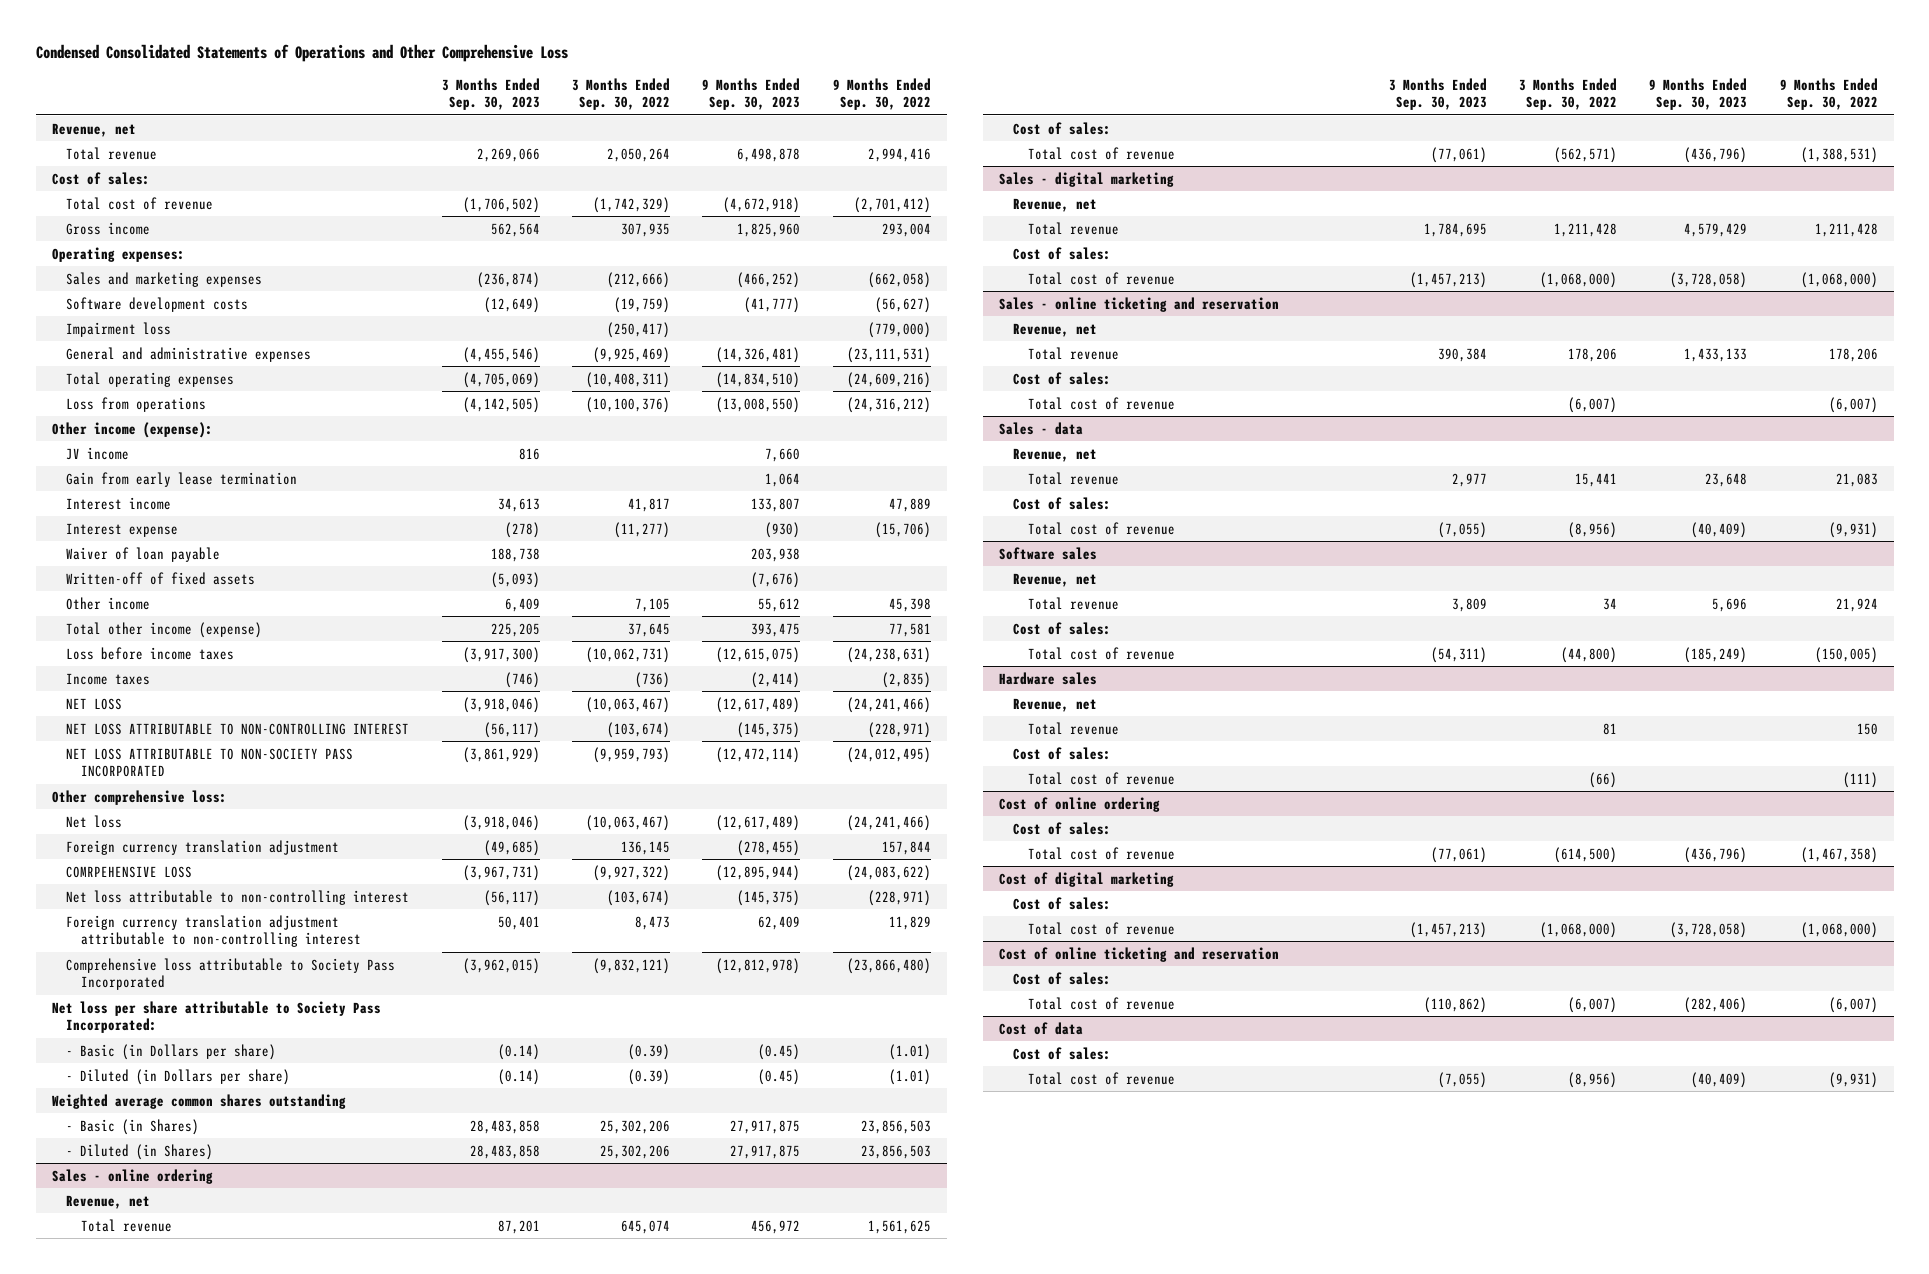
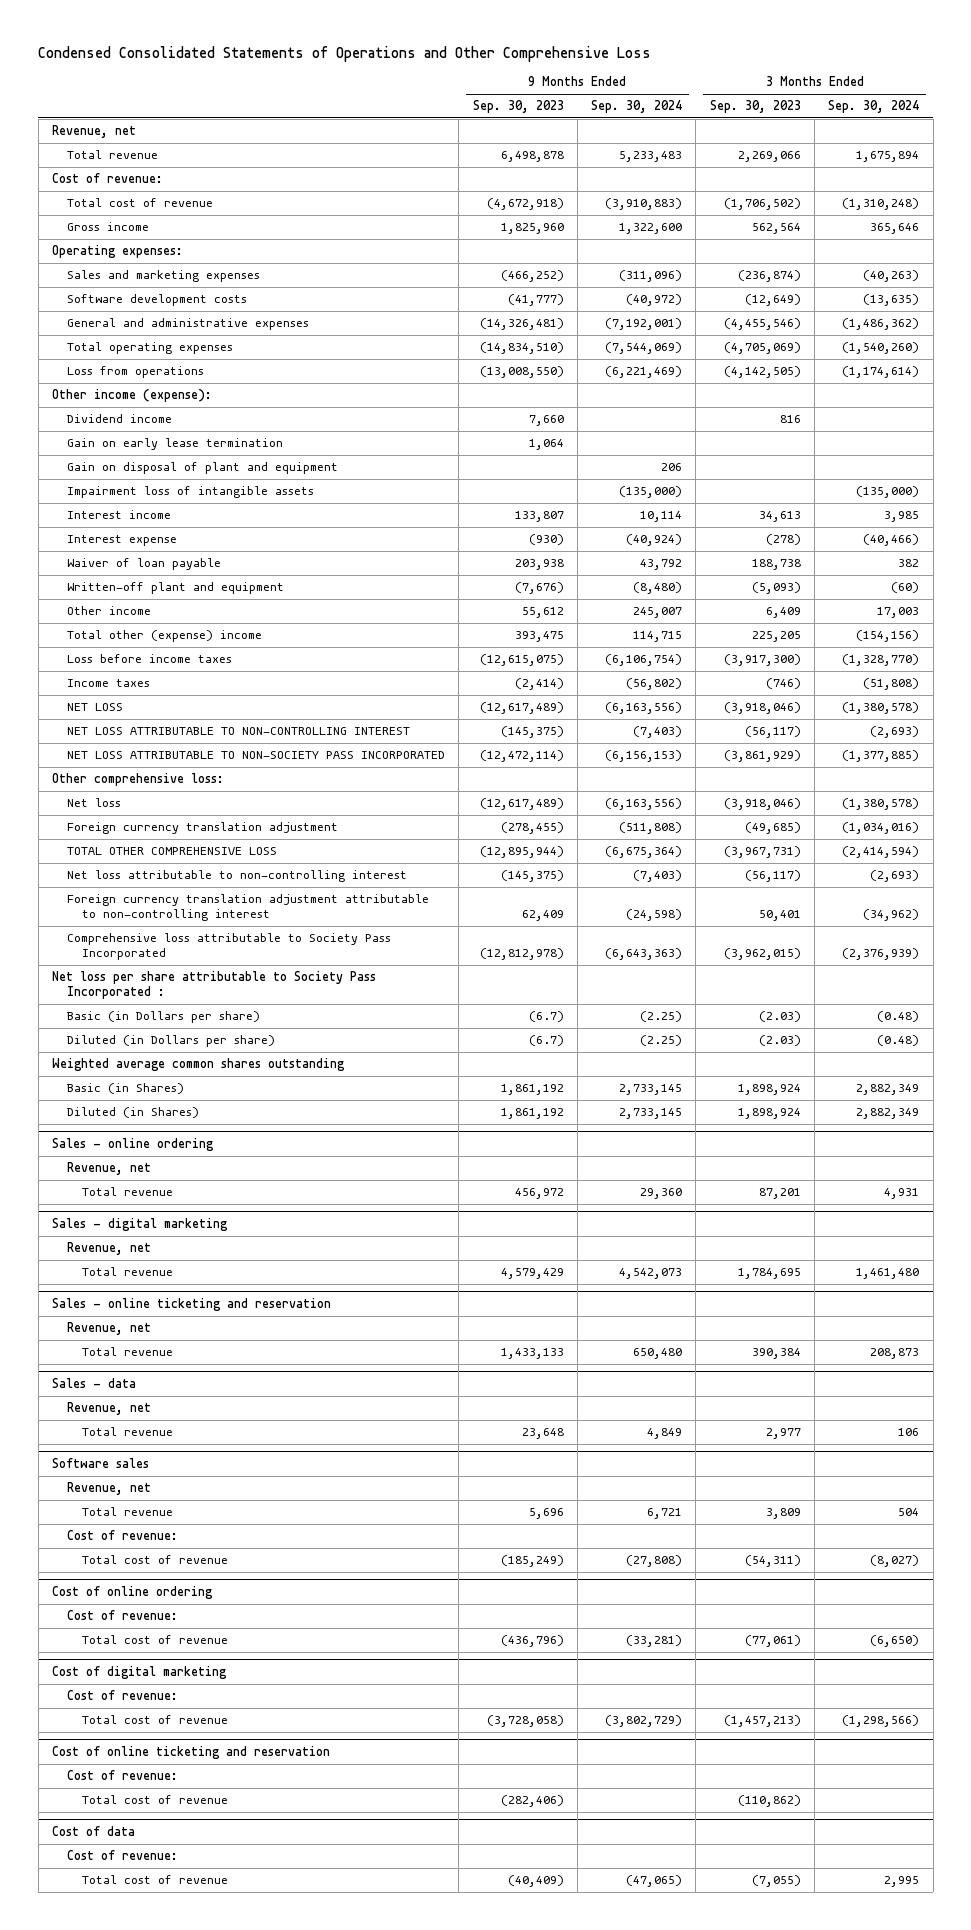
[572,77,671,110] 3 Months Ended Sep. 30, 2022 -> none
[832,77,931,110] 9 Months Ended Sep. 30, 2022 -> none
none -> [591,100,683,114] Sep. 30, 2024
none -> [828,100,920,114] Sep. 30, 2024
[51,171,150,185] Cost of sales: -> [51,173,163,184] Cost of revenue:
[66,321,172,337] Impairment loss -> none
[66,446,130,460] JV income -> [66,414,172,424] Dividend income
[66,471,298,487] Gain from early lease termination -> [66,438,283,451] Gain on early lease termination
none -> [66,462,338,475] Gain on disposal of plant and equipment
none -> [66,486,314,499] Impairment loss of intangible assets
[66,571,256,585] Written-off of fixed assets -> [66,582,284,595] Written-off plant and equipment
[66,621,263,638] Total other income (expense) -> [66,630,262,643] Total other (expense) income
[66,865,193,878] COMRPEHENSIVE LOSS -> [66,847,277,856] TOTAL OTHER COMPREHENSIVE LOSS
[51,1000,381,1033] Net loss per share attributable to Society Pass Incorporated: -> [51,971,376,1000] Net loss per share attributable to Society Pass Incorporated :
[66,1043,277,1060] - Basic (in Dollars per share) -> [66,1011,260,1024] Basic (in Dollars per share)
[497,1043,540,1060] (0.14) -> [758,1011,801,1023] (2.03)
[758,1043,801,1060] (0.45) -> [528,1011,564,1023] (6.7)
[66,1068,291,1085] - Diluted (in Dollars per share) -> [66,1035,275,1048] Diluted (in Dollars per share)
[497,1068,540,1085] (0.14) -> [758,1035,801,1047] (2.03)
[758,1068,801,1085] (0.45) -> [528,1035,564,1047] (6.7)
[66,1118,200,1135] - Basic (in Shares) -> [66,1083,184,1095] Basic (in Shares)
[469,1119,540,1134] 28,483,858 -> [737,1084,801,1096] 1,898,924
[730,1119,801,1134] 27,917,875 -> [500,1084,564,1096] 1,861,192
[66,1143,214,1160] - Diluted (in Shares) -> [66,1107,199,1119] Diluted (in Shares)
[469,1144,540,1159] 28,483,858 -> [737,1108,801,1120] 1,898,924
[730,1144,801,1159] 27,917,875 -> [500,1108,564,1120] 1,861,192
[1013,121,1112,135] Cost of sales: -> none
[1028,146,1176,160] Total cost of revenue -> none
[1013,246,1112,260] Cost of sales: -> none
[1028,271,1176,285] Total cost of revenue -> none
[1013,371,1112,385] Cost of sales: -> none
[1028,396,1176,410] Total cost of revenue -> none
[1013,496,1112,510] Cost of sales: -> none
[1028,521,1176,535] Total cost of revenue -> none
[1013,621,1112,635] Cost of sales: -> [66,1530,178,1541] Cost of revenue:
[998,671,1097,685] Hardware sales -> none
[1013,697,1098,712] Revenue, net -> none
[1028,721,1120,735] Total revenue -> none
[1013,746,1112,760] Cost of sales: -> none
[1028,771,1176,785] Total cost of revenue -> none
[1013,821,1112,835] Cost of sales: -> [66,1610,178,1621] Cost of revenue:
[1013,896,1112,910] Cost of sales: -> [66,1690,178,1701] Cost of revenue:
[1013,971,1112,985] Cost of sales: -> [66,1770,178,1781] Cost of revenue:
[1013,1046,1112,1060] Cost of sales: -> [66,1850,178,1861] Cost of revenue:

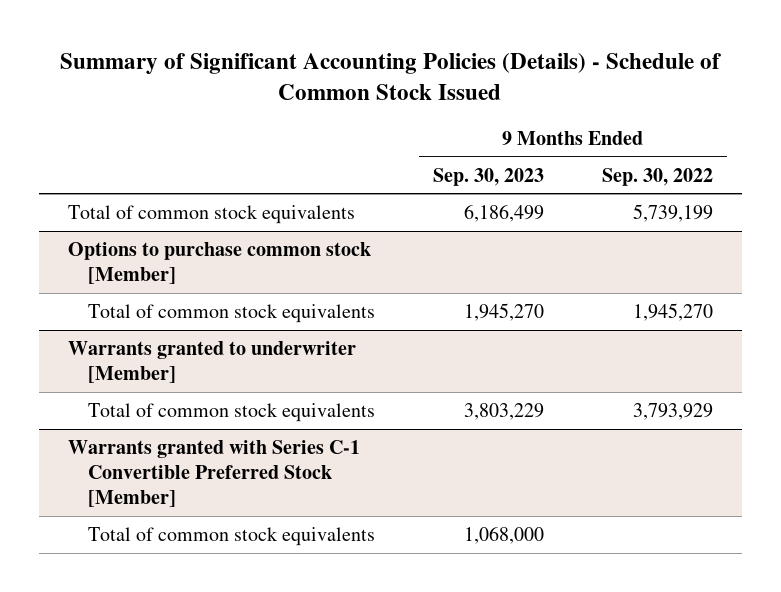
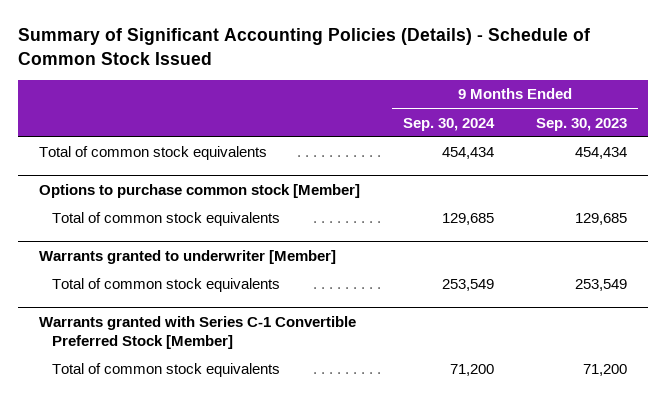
[601,167,713,186] Sep. 30, 2022 -> none
none -> [402,117,495,131] Sep. 30, 2024
[464,203,545,222] 6,186,499 -> [575,147,628,160] 454,434
[464,302,545,321] 1,945,270 -> [575,213,628,226] 129,685
[464,402,545,420] 3,803,229 -> [575,279,628,292] 253,549
[464,525,545,544] 1,068,000 -> [583,364,628,377] 71,200

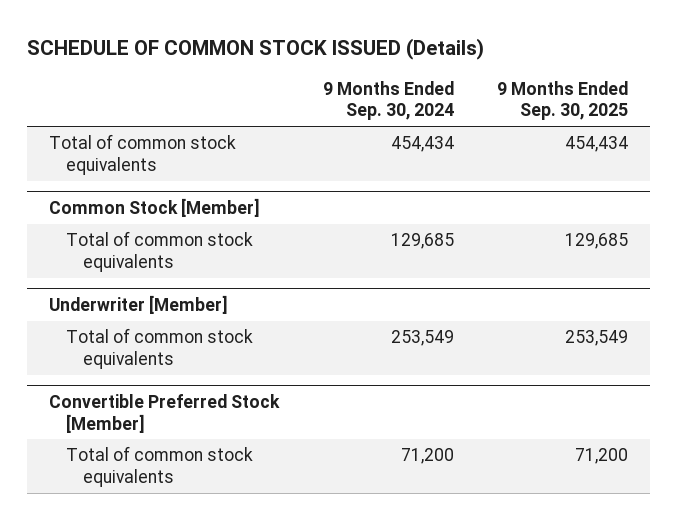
[17,28,590,65] Summary of Significant Accounting Policies (Details) - Schedule of Common Stock Issued -> [27,37,485,60] SCHEDULE OF COMMON STOCK ISSUED (Details)
[536,117,628,131] Sep. 30, 2023 -> none
none -> [497,80,629,121] 9 Months Ended Sep. 30, 2025
[38,183,360,198] Options to purchase common stock [Member] -> [48,198,260,218] Common Stock [Member]
[38,249,336,264] Warrants granted to underwriter [Member] -> none
none -> [48,295,228,315] Underwriter [Member]
[38,315,356,349] Warrants granted with Series C-1 Convertible Preferred Stock [Member] -> [48,394,280,433] Convertible Preferred Stock [Member]

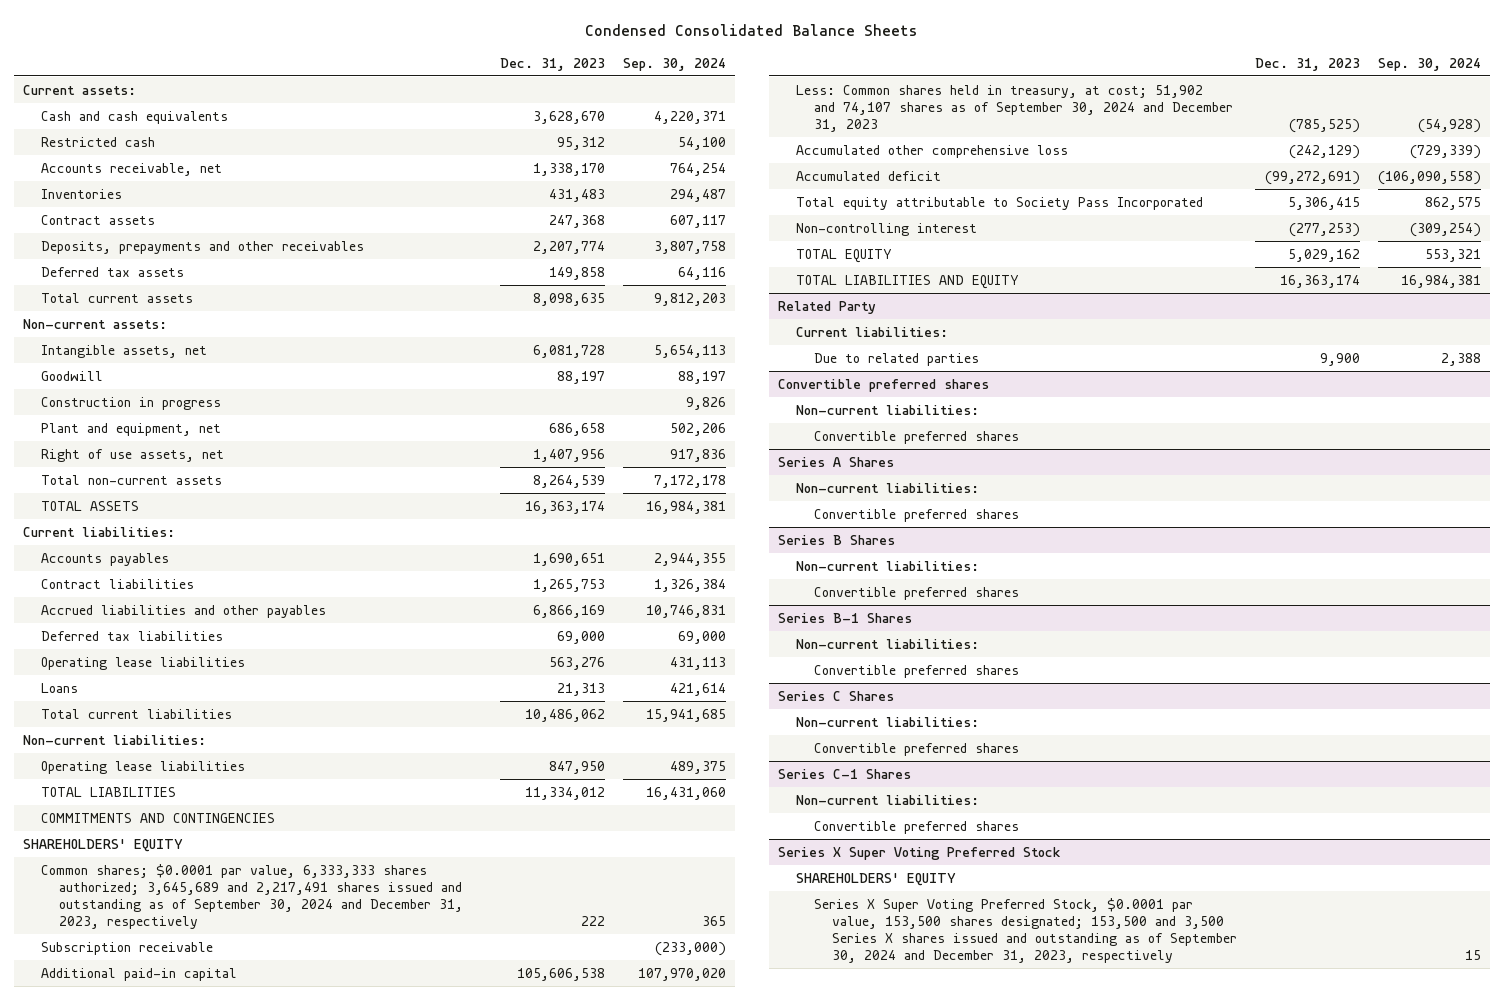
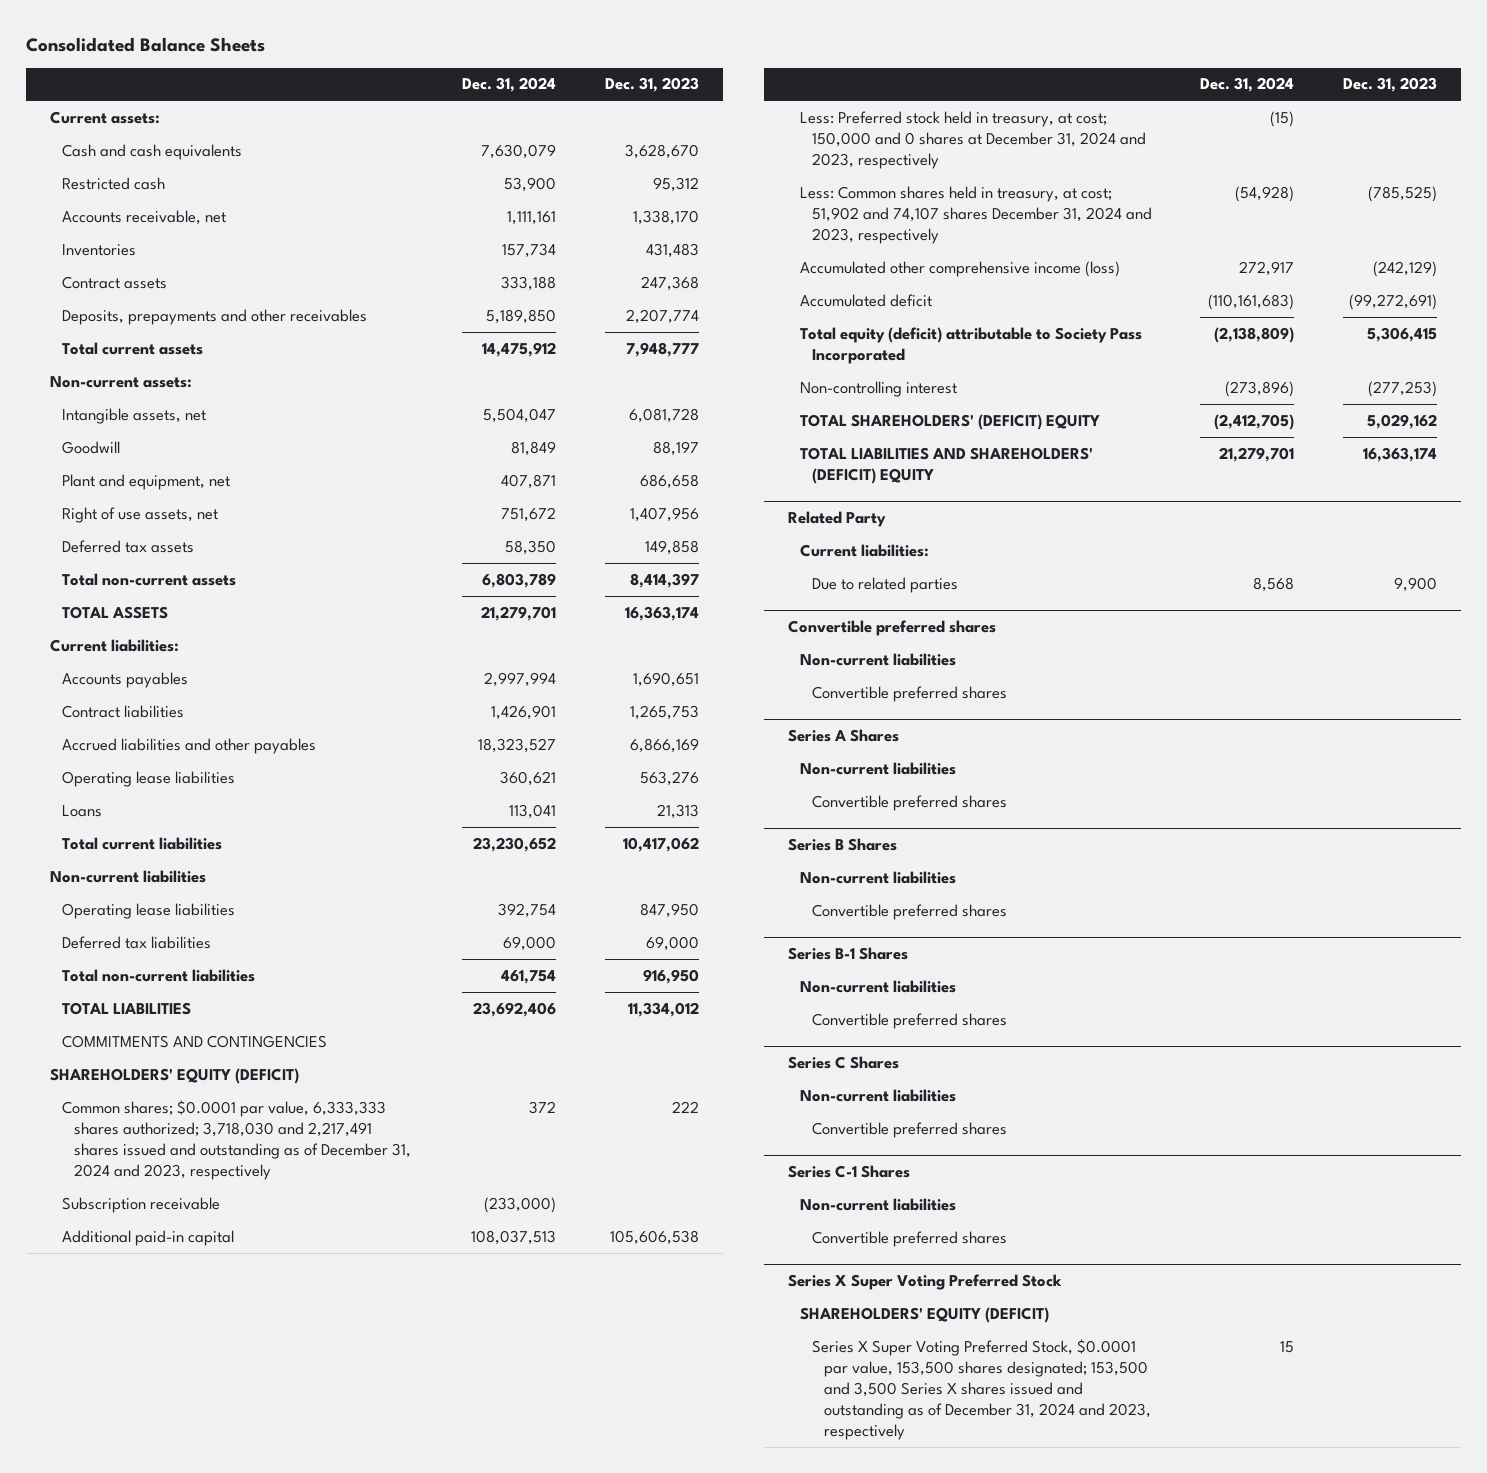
[585,23,919,36] Condensed Consolidated Balance Sheets -> [25,37,265,53] Consolidated Balance Sheets
[622,57,726,71] Sep. 30, 2024 -> none
none -> [462,77,557,93] Dec. 31, 2024
[532,292,605,306] 8,098,635 -> [625,341,699,357] 7,948,777
[41,396,222,410] Construction in progress -> none
[41,266,185,277] Deferred tax assets -> [62,539,195,553] Deferred tax assets
[532,474,605,488] 8,264,539 -> [629,572,699,588] 8,414,397
[524,708,605,722] 10,486,062 -> [622,836,699,852] 10,417,062
[23,734,207,745] Non-current liabilities: -> [50,869,207,883] Non-current liabilities
[41,630,224,641] Deferred tax liabilities -> [62,935,212,949] Deferred tax liabilities
none -> [62,968,256,982] Total non-current liabilities
[23,838,184,852] SHAREHOLDERS' EQUITY -> [50,1067,300,1084] SHAREHOLDERS' EQUITY (DEFICIT)
[41,863,463,929] Common shares; $0.0001 par value, 6,333,333 shares authorized; 3,645,689 and 2,217,491 shares issued and outstanding as of September 30, 2024 and December 31, 2023, respectively -> [62,1099,411,1180] Common shares; $0.0001 par value, 6,333,333 shares authorized; 3,718,030 and 2,217,491 shares issued and outstanding as of December 31, 2024 and 2023, respectively
none -> [800,110,1147,169] Less: Preferred stock held in treasury, at cost; 150,000 and 0 shares at December 31, 2024 and 2023, respectively
[796,84,1233,132] Less: Common shares held in treasury, at cost; 51,902 and 74,107 shares as of September 30, 2024 and December 31, 2023 -> [800,185,1153,244] Less: Common shares held in treasury, at cost; 51,902 and 74,107 shares December 31, 2024 and 2023, respectively
[796,144,1069,158] Accumulated other comprehensive loss -> [800,260,1121,277] Accumulated other comprehensive income (loss)
[796,196,1204,210] Total equity attributable to Society Pass Incorporated -> [800,326,1143,364] Total equity (deficit) attributable to Society Pass Incorporated
[796,248,893,263] TOTAL EQUITY -> [800,413,1101,430] TOTAL SHAREHOLDERS' (DEFICIT) EQUITY
[796,274,1020,289] TOTAL LIABILITIES AND EQUITY -> [800,446,1094,484] TOTAL LIABILITIES AND SHAREHOLDERS' (DEFICIT) EQUITY
[796,404,980,415] Non-current liabilities: -> [800,652,957,666] Non-current liabilities
[796,482,980,493] Non-current liabilities: -> [800,761,957,775] Non-current liabilities
[796,560,980,571] Non-current liabilities: -> [800,870,957,884] Non-current liabilities
[796,638,980,649] Non-current liabilities: -> [800,979,957,993] Non-current liabilities
[796,716,980,727] Non-current liabilities: -> [800,1088,957,1102] Non-current liabilities
[796,794,980,805] Non-current liabilities: -> [800,1197,957,1211] Non-current liabilities
[796,872,957,886] SHAREHOLDERS' EQUITY -> [800,1306,1050,1323] SHAREHOLDERS' EQUITY (DEFICIT)
[813,897,1237,963] Series X Super Voting Preferred Stock, $0.0001 par value, 153,500 shares designated; 153,500 and 3,500 Series X shares issued and outstanding as of September 30, 2024 and December 31, 2023, respectively -> [812,1338,1151,1440] Series X Super Voting Preferred Stock, $0.0001 par value, 153,500 shares designated; 153,500 and 3,500 Series X shares issued and outstanding as of December 31, 2024 and 2023, respectively

